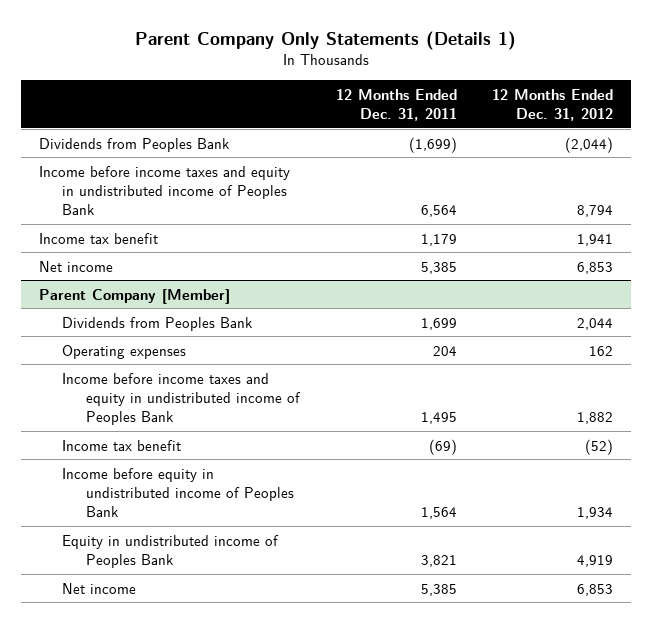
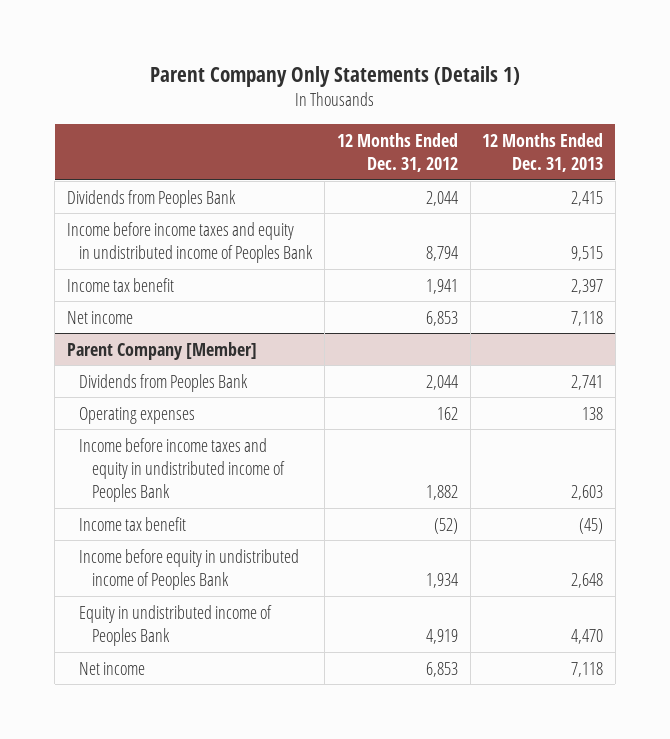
[335,88,457,121] 12 Months Ended Dec. 31, 2011 -> none
none -> [482,132,604,172] 12 Months Ended Dec. 31, 2013
[565,136,614,153] (2,044) -> [425,190,458,206] 2,044

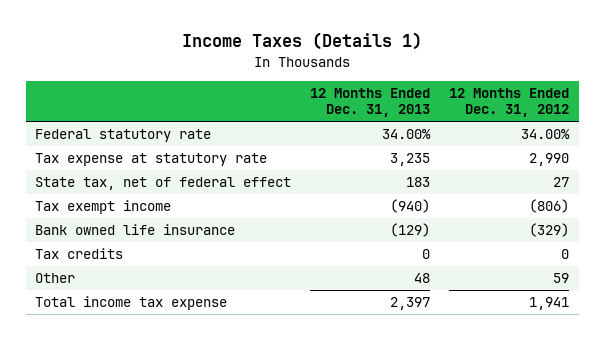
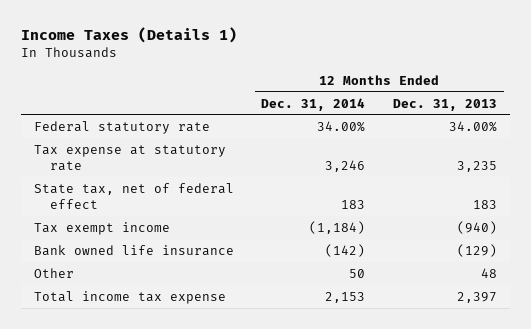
[449,87,570,118] 12 Months Ended Dec. 31, 2012 -> none
none -> [261,97,366,111] Dec. 31, 2014
[35,248,124,260] Tax credits -> none

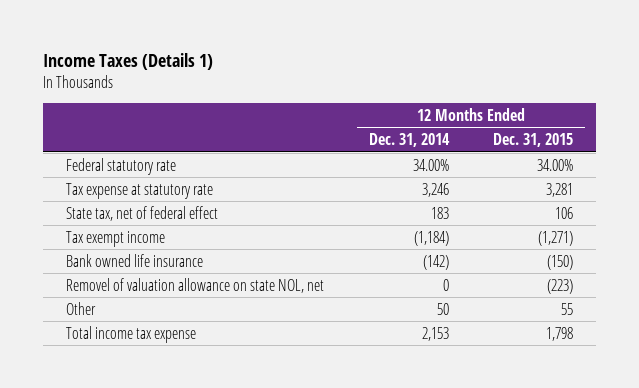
[392,98,497,111] Dec. 31, 2013 -> none
none -> [493,133,574,148] Dec. 31, 2015
none -> [65,277,324,293] Removel of valuation allowance on state NOL, net

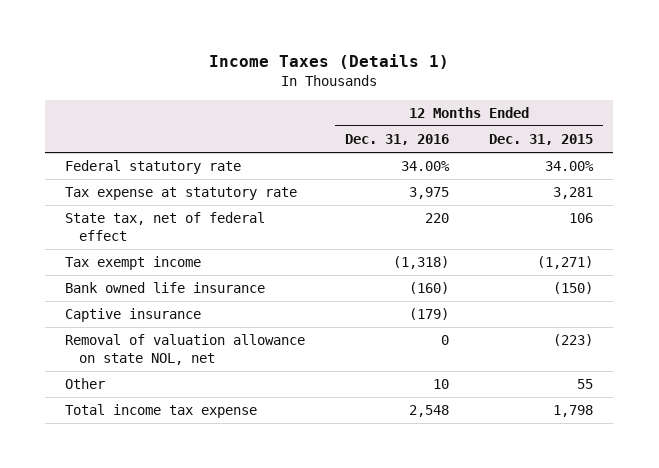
[368,133,450,148] Dec. 31, 2014 -> none
none -> [345,134,450,146] Dec. 31, 2016
none -> [65,308,202,323] Captive insurance
[65,277,324,293] Removel of valuation allowance on state NOL, net -> [65,334,306,365] Removal of valuation allowance on state NOL, net

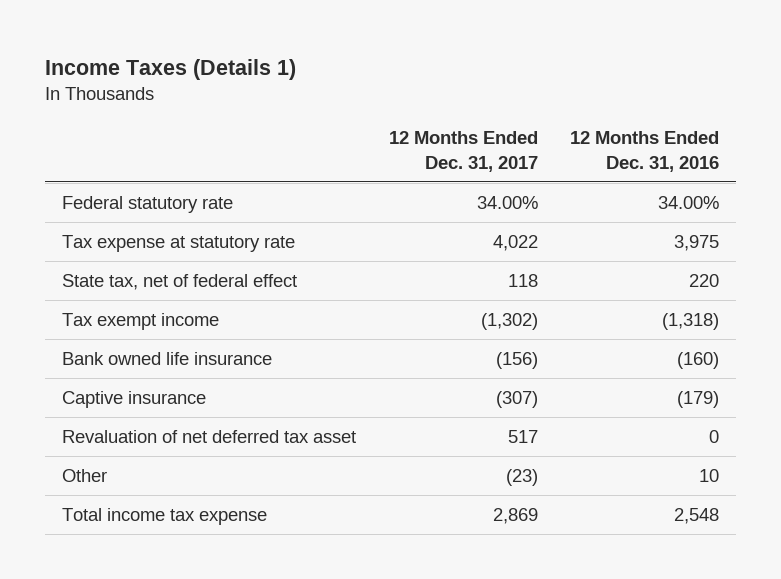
[489,134,594,146] Dec. 31, 2015 -> none
none -> [388,131,538,172] 12 Months Ended Dec. 31, 2017
[65,334,306,365] Removal of valuation allowance on state NOL, net -> none
none -> [61,429,356,443] Revaluation of net deferred tax asset

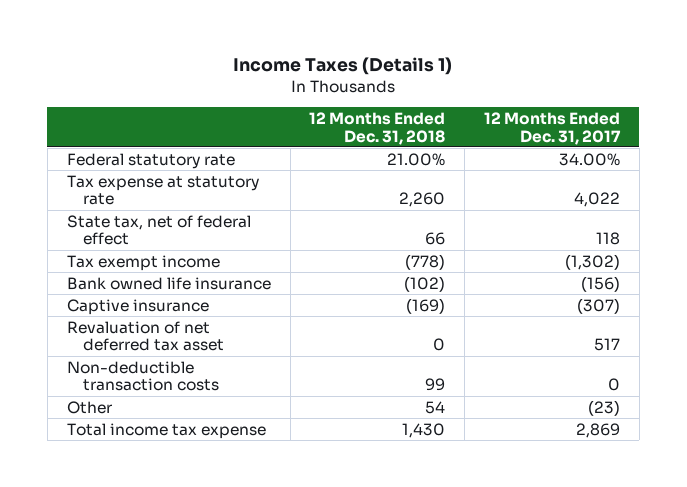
[570,131,720,172] 12 Months Ended Dec. 31, 2016 -> none
none -> [309,111,446,145] 12 Months Ended Dec. 31, 2018
none -> [66,360,219,392] Non-deductible transaction costs

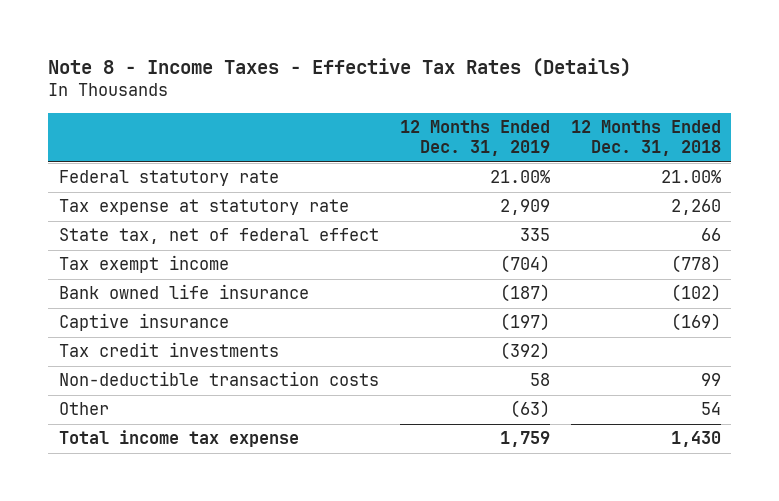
[233,57,453,76] Income Taxes (Details 1) -> [48,58,632,78] Note 8 - Income Taxes - Effective Tax Rates (Details)
[484,111,622,145] 12 Months Ended Dec. 31, 2017 -> none
none -> [399,120,550,157] 12 Months Ended Dec. 31, 2019
[66,320,224,352] Revaluation of net deferred tax asset -> none
none -> [58,342,279,358] Tax credit investments

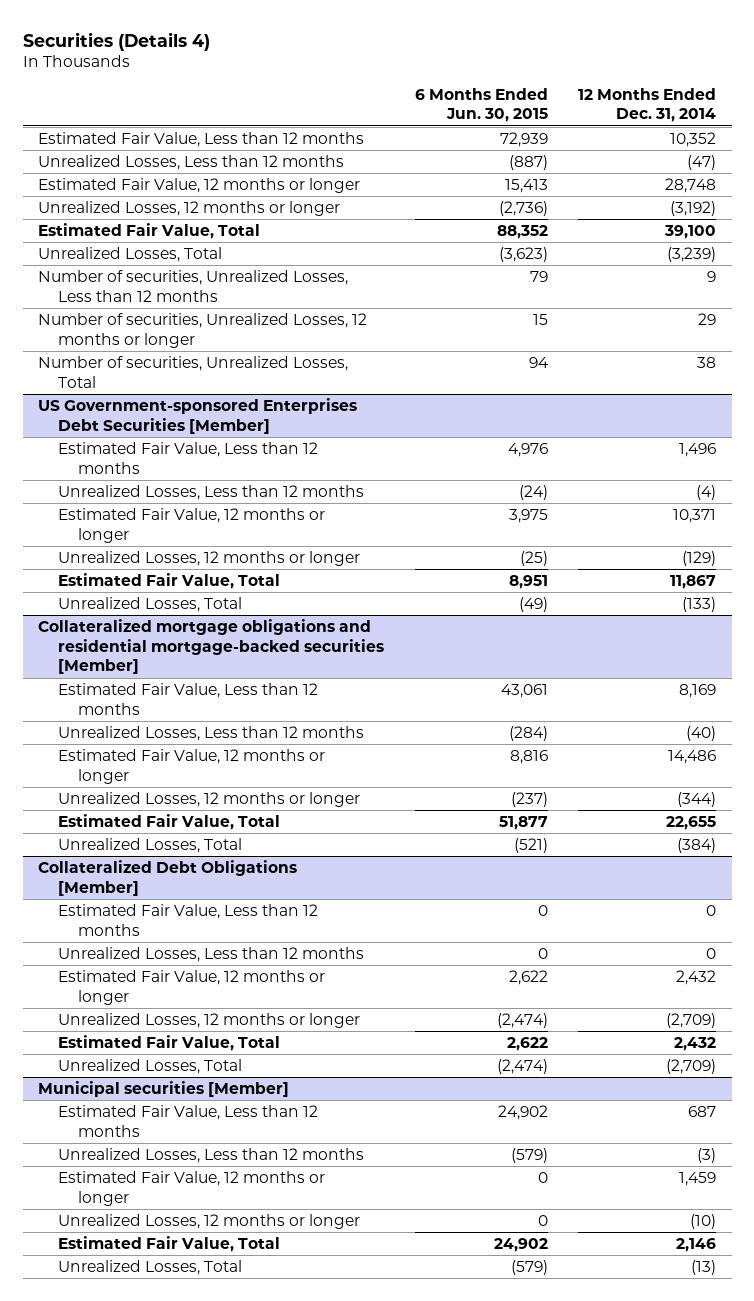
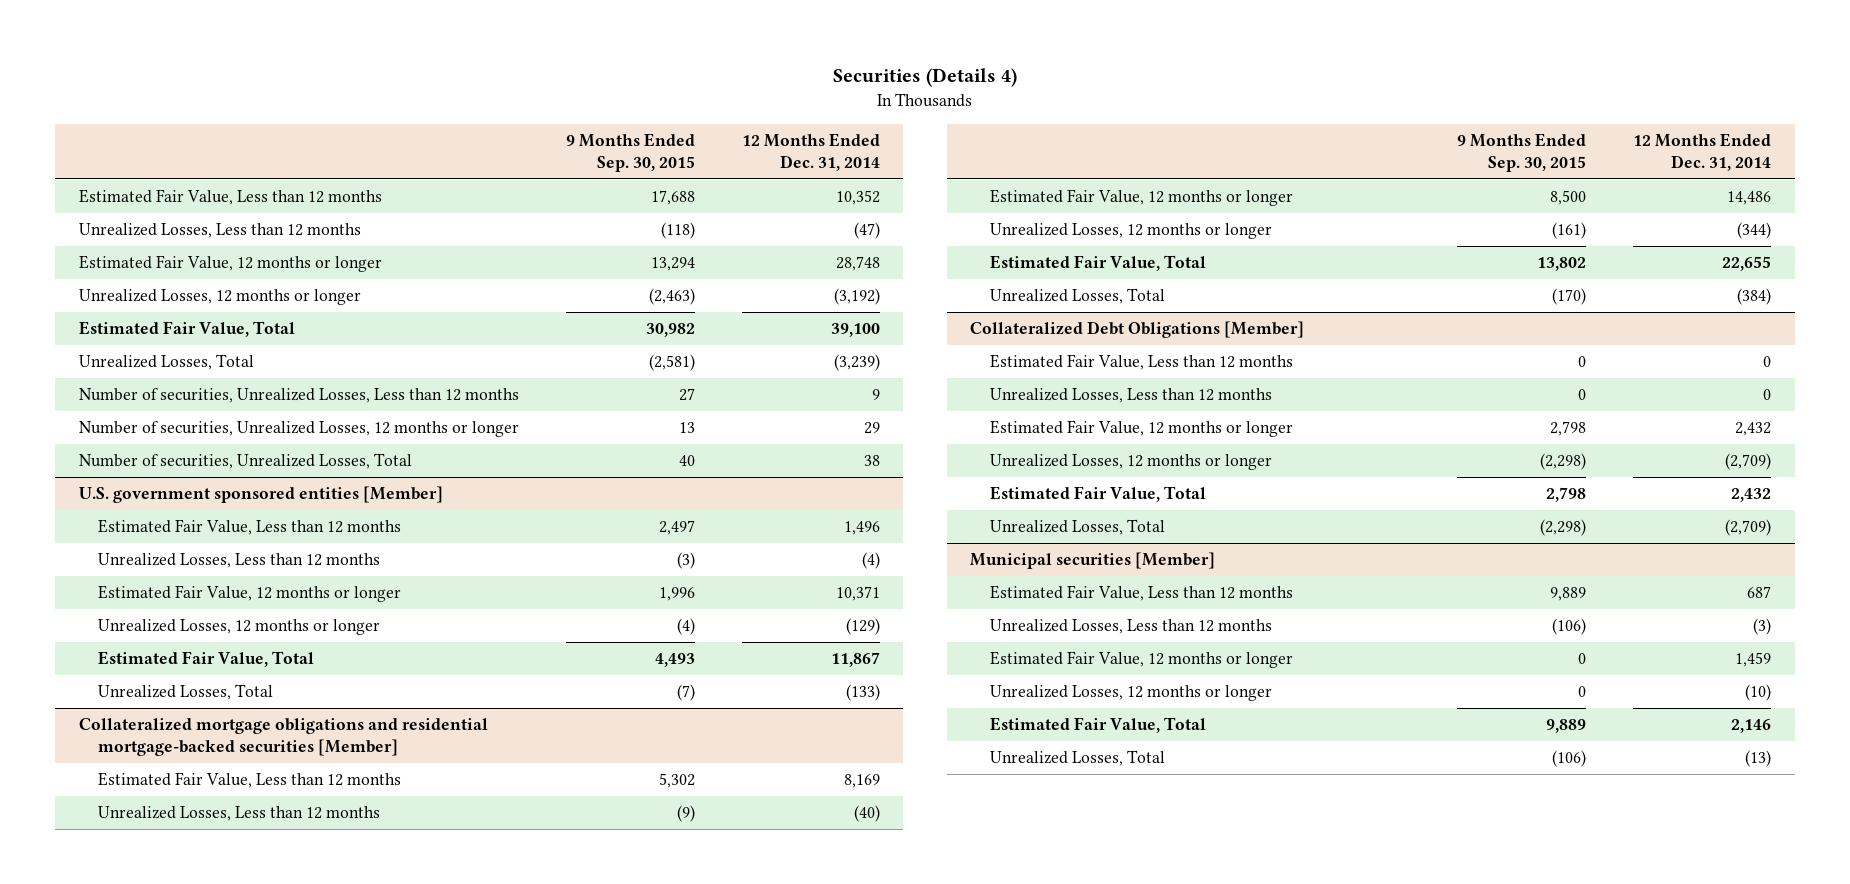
[414,87,548,123] 6 Months Ended Jun. 30, 2015 -> none
none -> [565,132,695,172] 9 Months Ended Sep. 30, 2015
[38,398,358,434] US Government-sponsored Enterprises Debt Securities [Member] -> [78,486,443,504] U.S. government sponsored entities [Member]

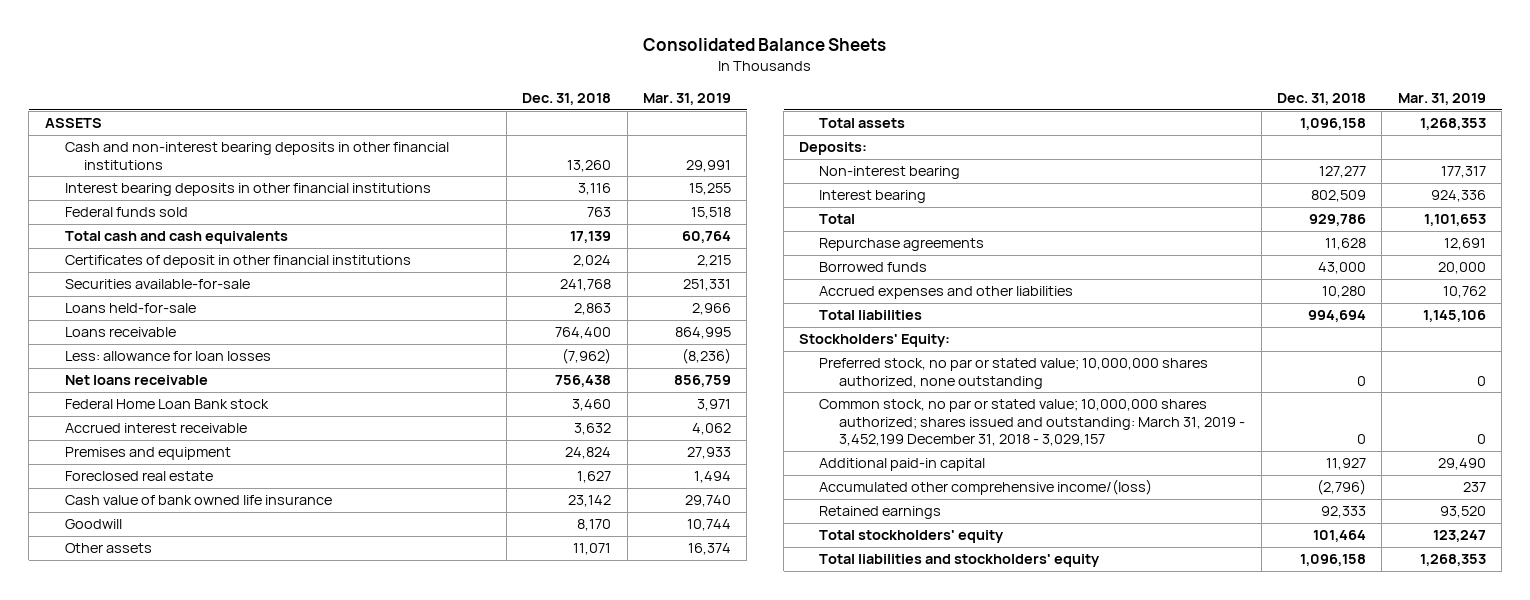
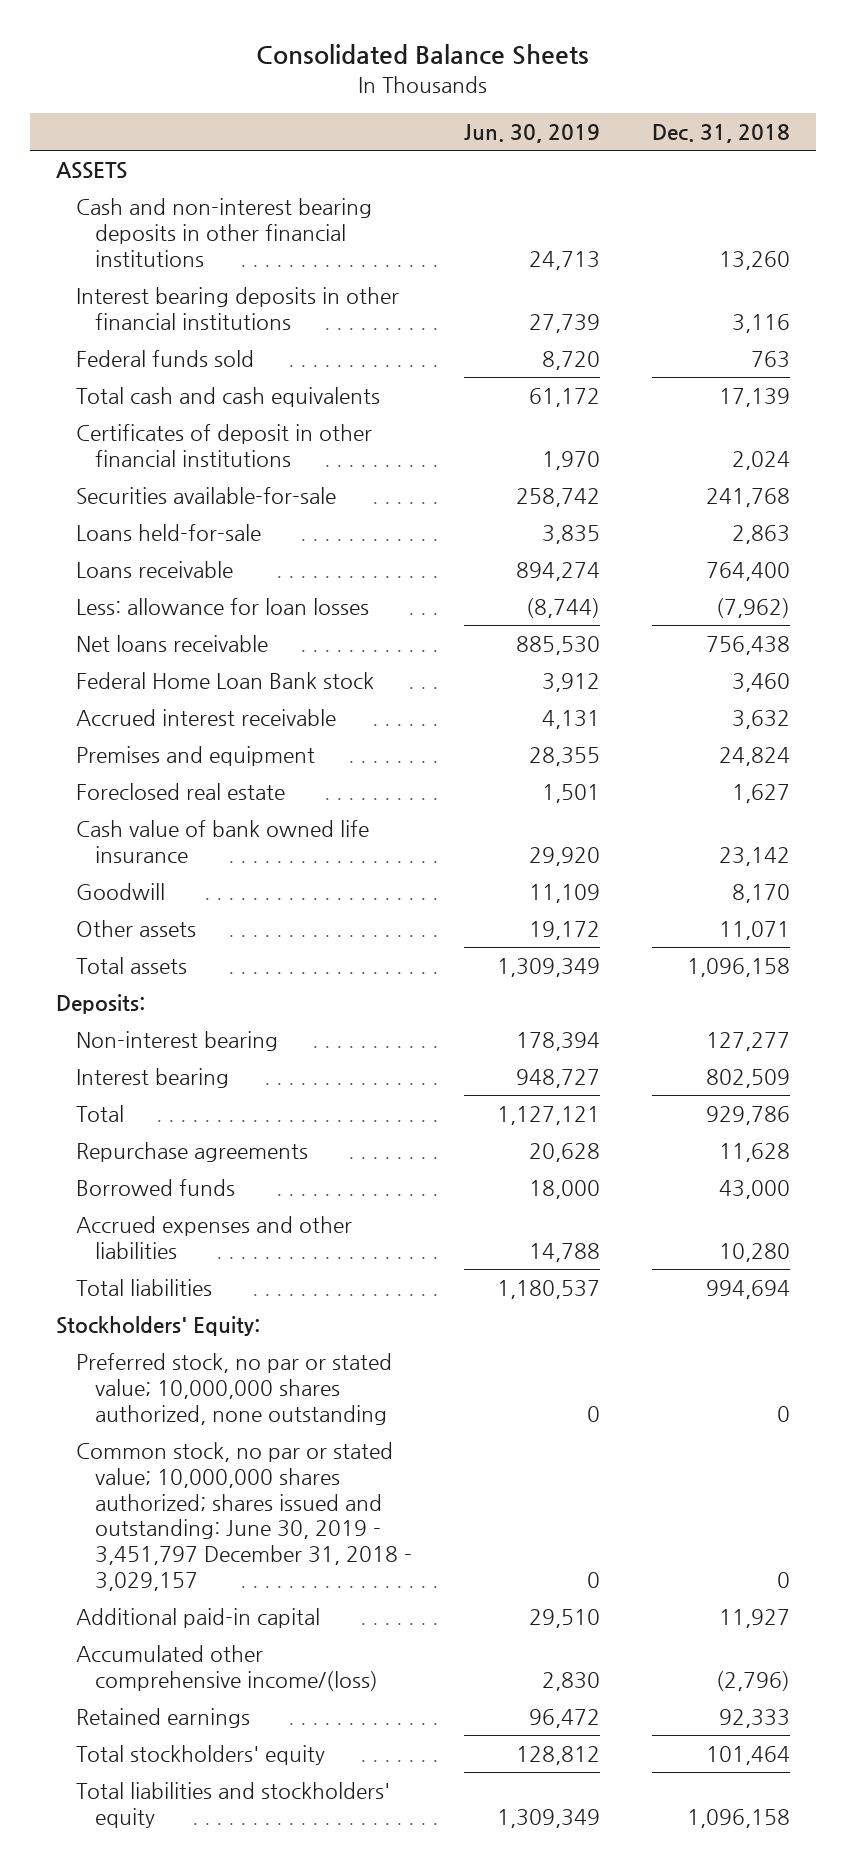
[643,93,732,106] Mar. 31, 2019 -> none
none -> [463,124,600,144] Jun. 30, 2019
[819,399,1246,447] Common stock, no par or stated value; 10,000,000 shares authorized; shares issued and outstanding: March 31, 2019 - 3,452,199 December 31, 2018 - 3,029,157 -> [75,1442,412,1591] Common stock, no par or stated value; 10,000,000 shares authorized; shares issued and outstanding: June 30, 2019 - 3,451,797 December 31, 2018 - 3,029,157

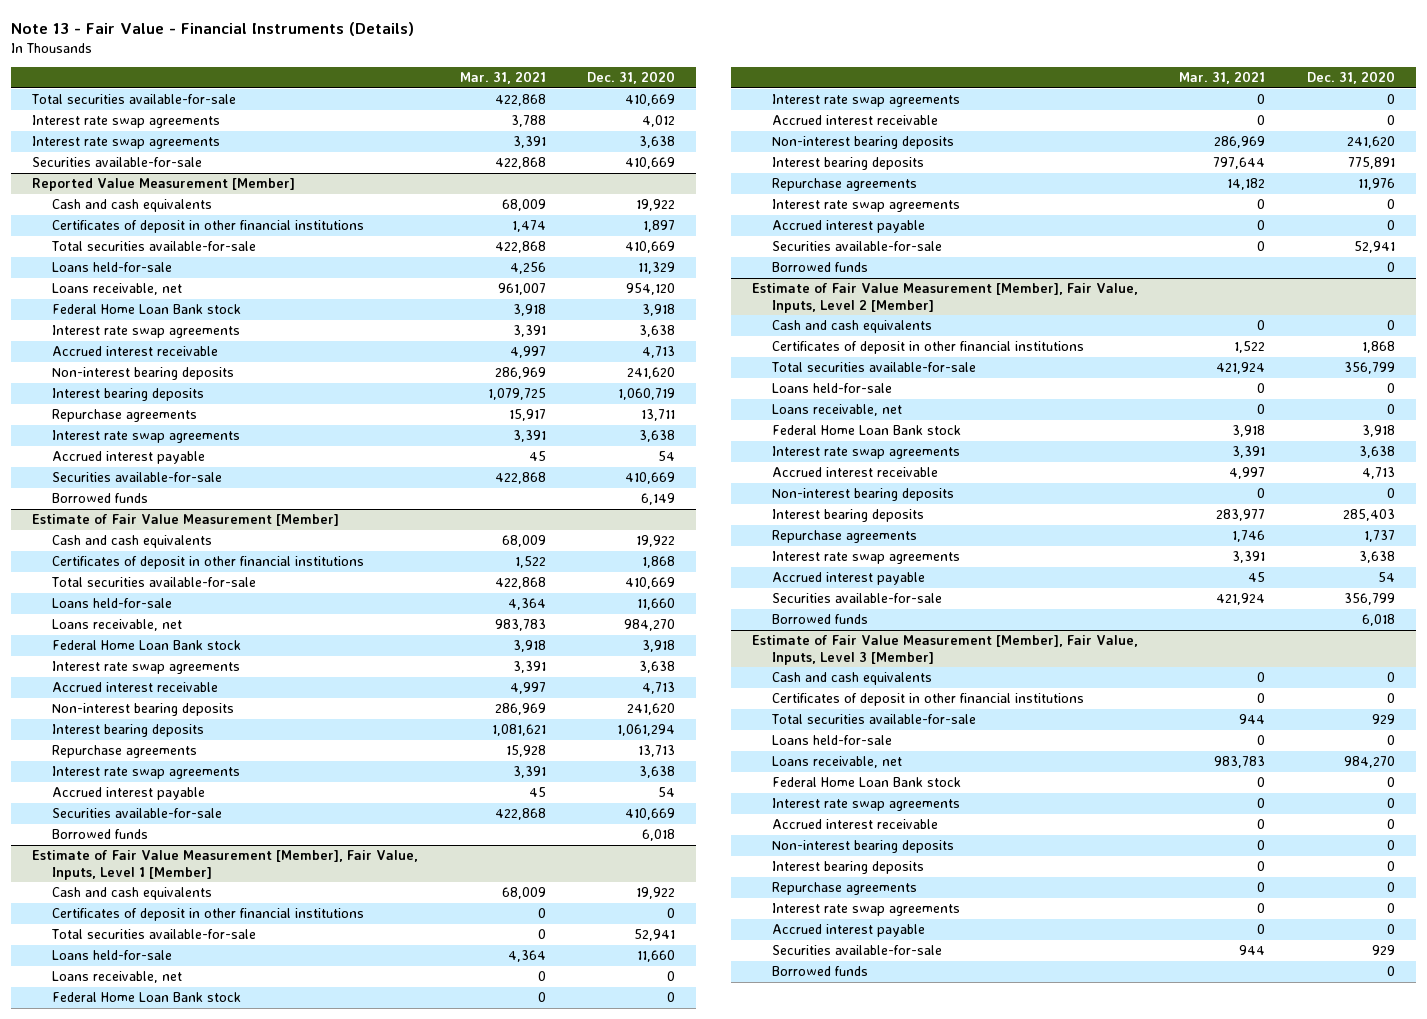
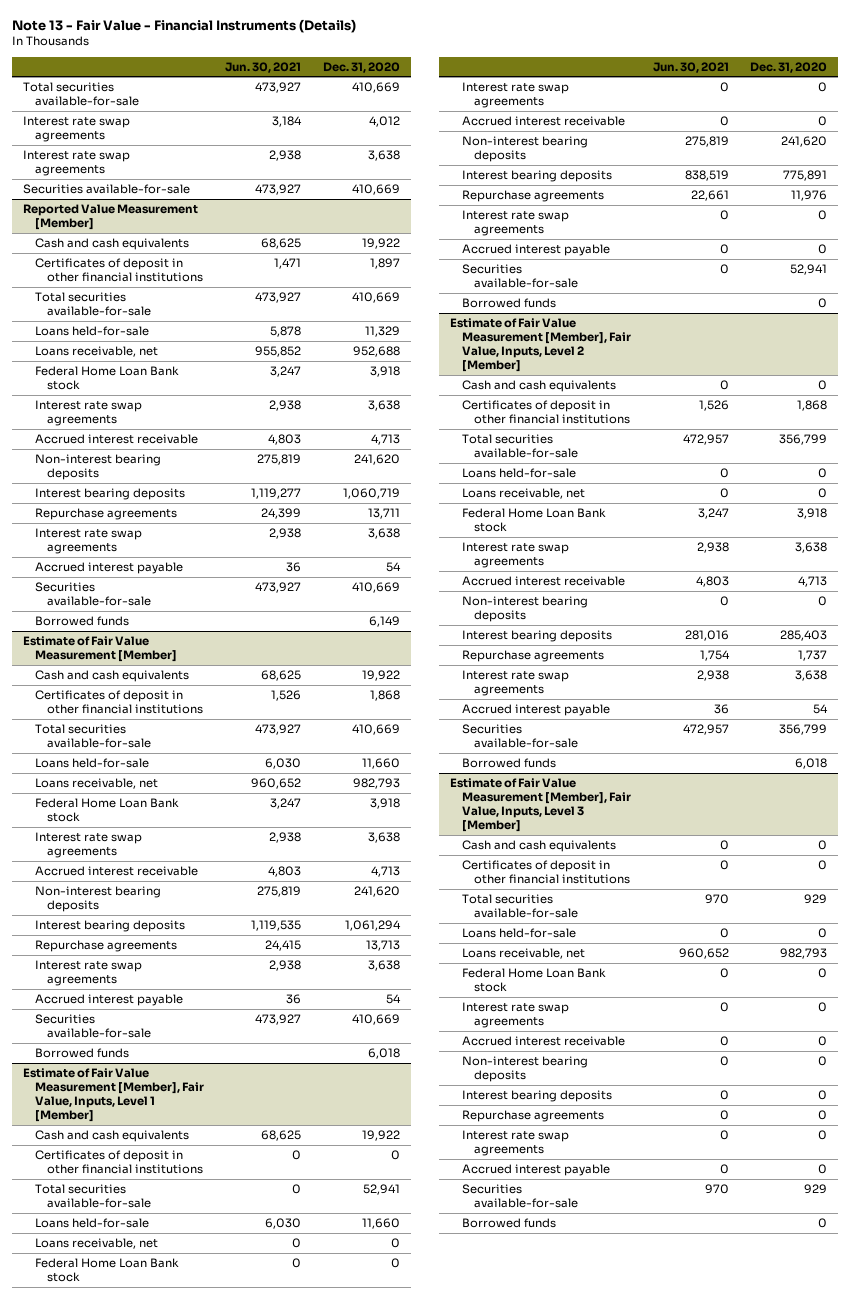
[459,71,546,85] Mar. 31, 2021 -> none
none -> [225,61,302,73] Jun. 30, 2021
[626,283,676,296] 954,120 -> [352,346,400,358] 952,688
[624,619,676,632] 984,270 -> [352,778,400,790] 982,793
[1343,756,1395,769] 984,270 -> [780,948,828,960] 982,793

